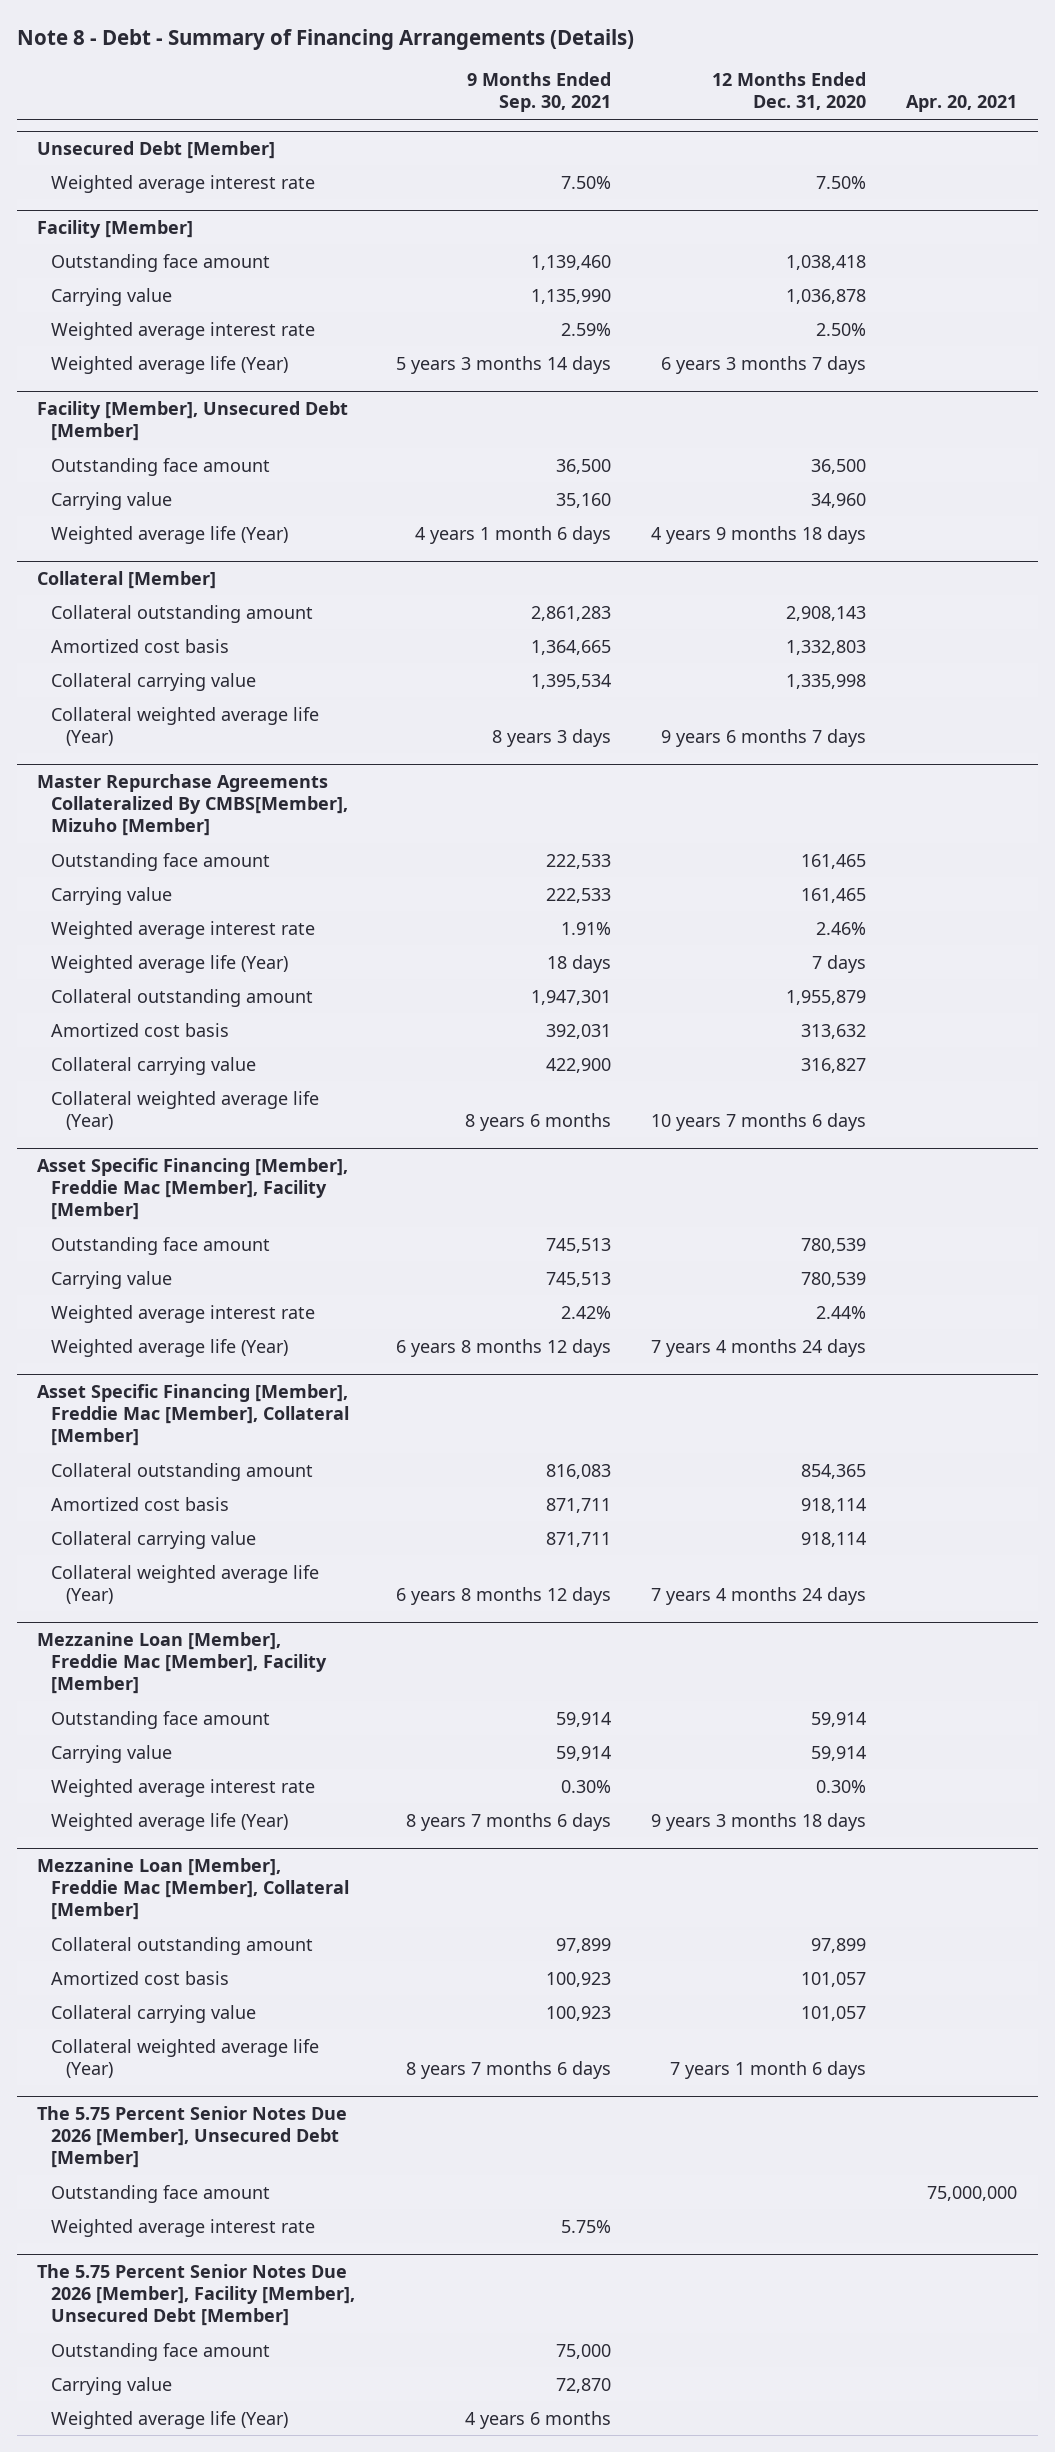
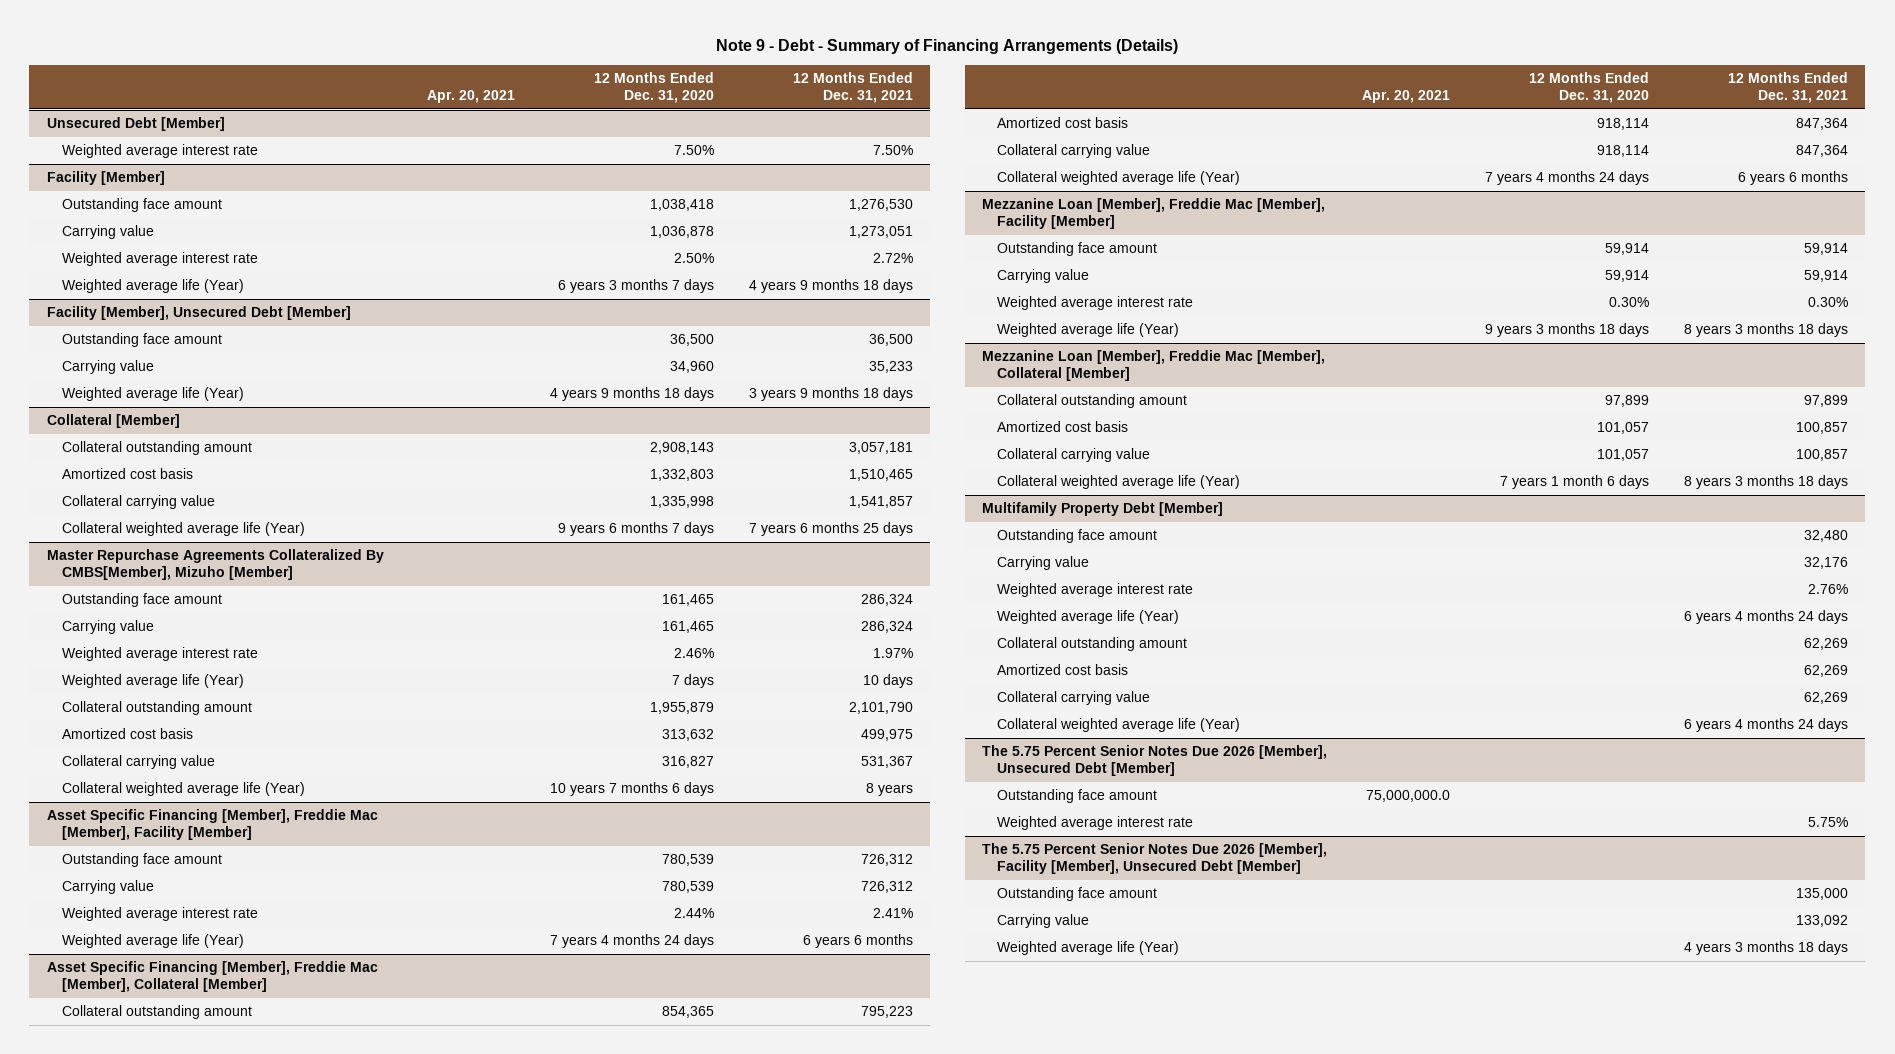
[16,28,634,50] Note 8 - Debt - Summary of Financing Arrangements (Details) -> [716,38,1179,54] Note 9 - Debt - Summary of Financing Arrangements (Details)
[466,72,611,113] 9 Months Ended Sep. 30, 2021 -> none
none -> [792,72,913,104] 12 Months Ended Dec. 31, 2021
none -> [982,502,1224,517] Multifamily Property Debt [Member]
none -> [997,529,1158,544] Outstanding face amount
none -> [997,556,1090,571] Carrying value
none -> [997,583,1194,598] Weighted average interest rate
none -> [997,610,1180,625] Weighted average life (Year)
none -> [997,637,1188,652] Collateral outstanding amount
none -> [997,664,1129,676] Amortized cost basis
none -> [997,691,1151,706] Collateral carrying value
none -> [997,718,1241,733] Collateral weighted average life (Year)
[927,2185,1018,2201] 75,000,000 -> [1366,790,1451,803] 75,000,000.0

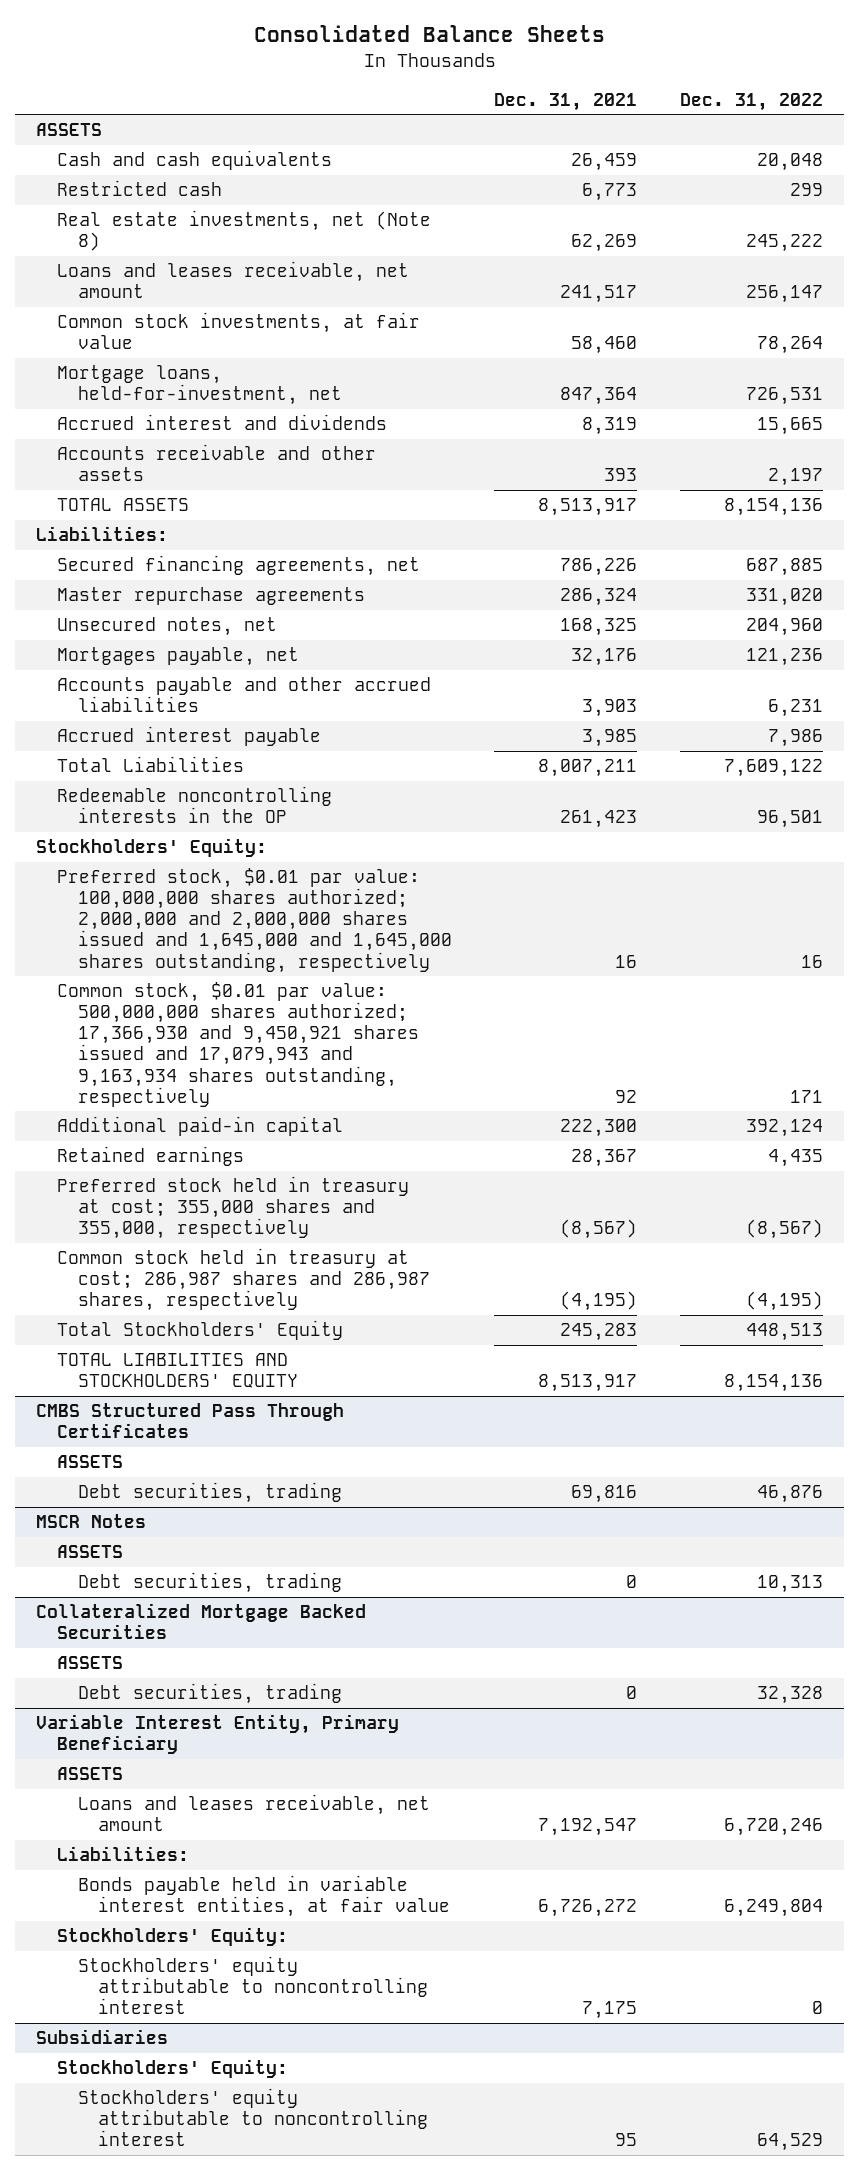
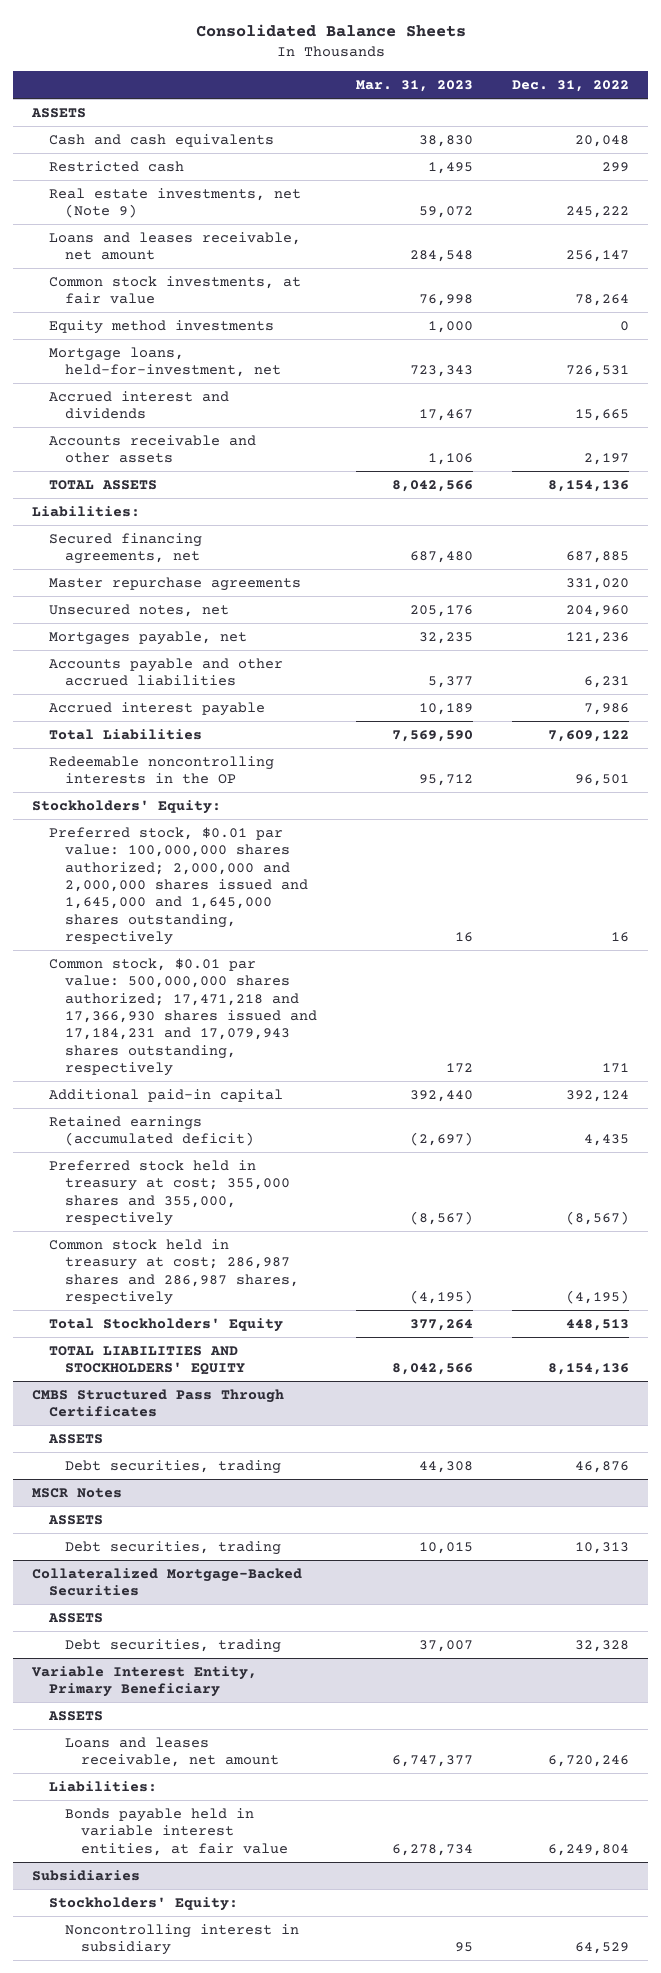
[494,92,638,111] Dec. 31, 2021 -> none
none -> [355,80,473,93] Mar. 31, 2023
[56,210,431,252] Real estate investments, net (Note 8) -> [48,187,301,219] Real estate investments, net (Note 9)
none -> [48,319,274,334] Equity method investments
[56,982,419,1107] Common stock, $0.01 par value: 500,000,000 shares authorized; 17,366,930 and 9,450,921 shares issued and 17,079,943 and 9,163,934 shares outstanding, respectively -> [48,957,317,1077] Common stock, $0.01 par value: 500,000,000 shares authorized; 17,471,218 and 17,366,930 shares issued and 17,184,231 and 17,079,943 shares outstanding, respectively
[56,1146,244,1167] Retained earnings -> [48,1115,254,1147] Retained earnings (accumulated deficit)
[36,1603,367,1640] Collateralized Mortgage Backed Securities -> [32,1567,303,1597] Collateralized Mortgage-Backed Securities
[56,1927,288,1947] Stockholders' Equity: -> none
[77,1956,429,2015] Stockholders' equity attributable to noncontrolling interest -> none
[77,2088,429,2147] Stockholders' equity attributable to noncontrolling interest -> [64,1923,299,1956] Noncontrolling interest in subsidiary

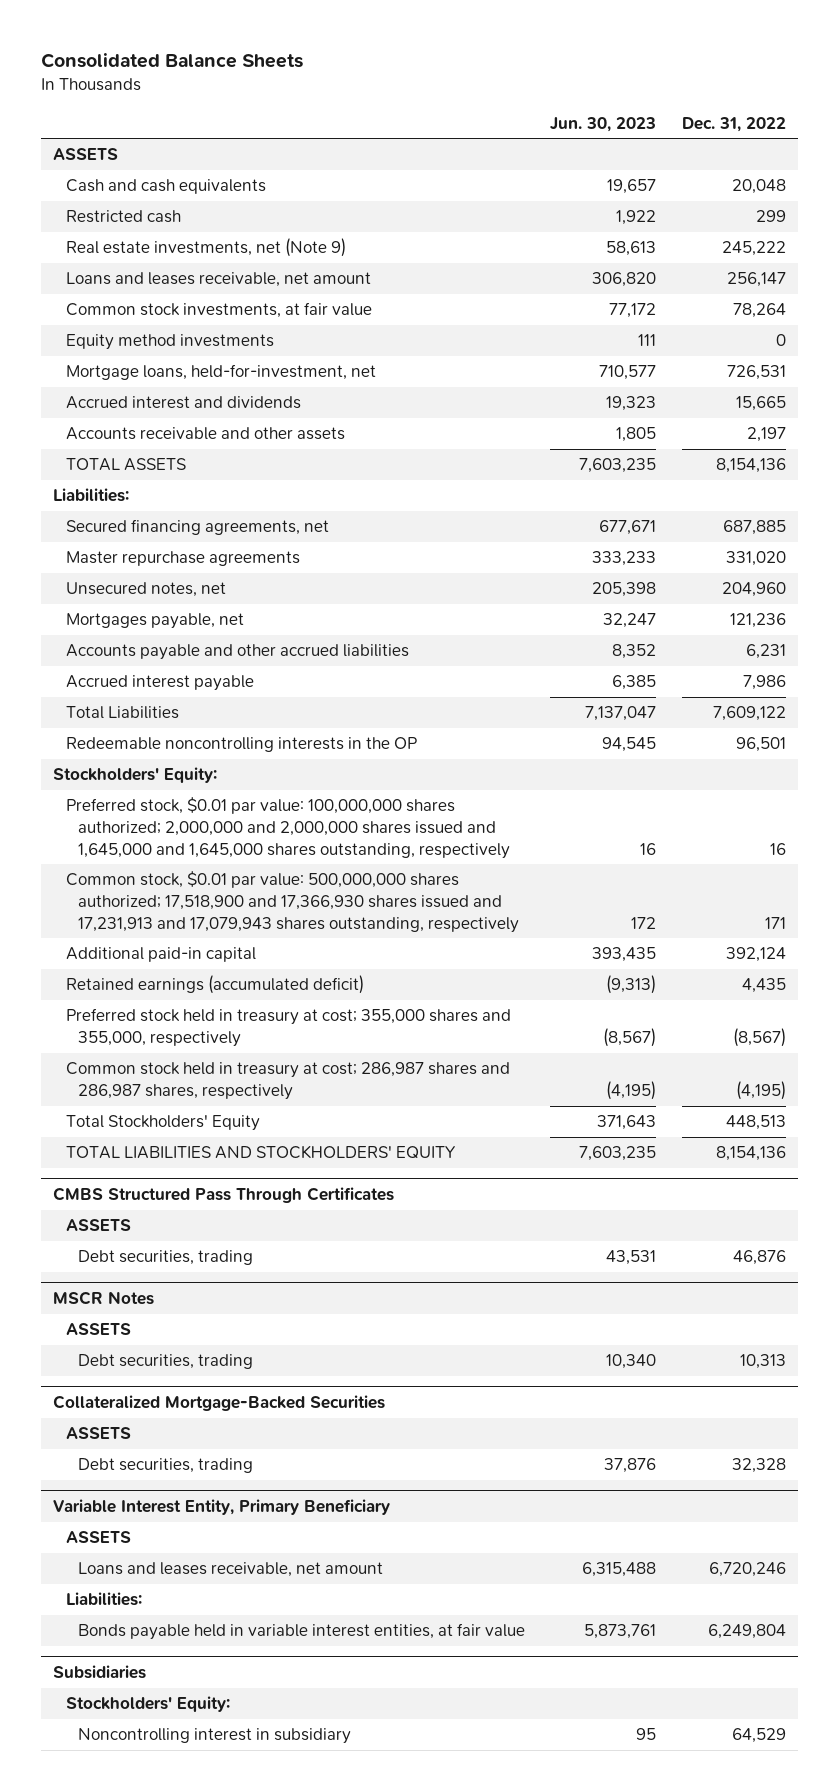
[355,80,473,93] Mar. 31, 2023 -> none
none -> [550,116,657,132] Jun. 30, 2023
[48,957,317,1077] Common stock, $0.01 par value: 500,000,000 shares authorized; 17,471,218 and 17,366,930 shares issued and 17,184,231 and 17,079,943 shares outstanding, respectively -> [65,871,520,933] Common stock, $0.01 par value: 500,000,000 shares authorized; 17,518,900 and 17,366,930 shares issued and 17,231,913 and 17,079,943 shares outstanding, respectively

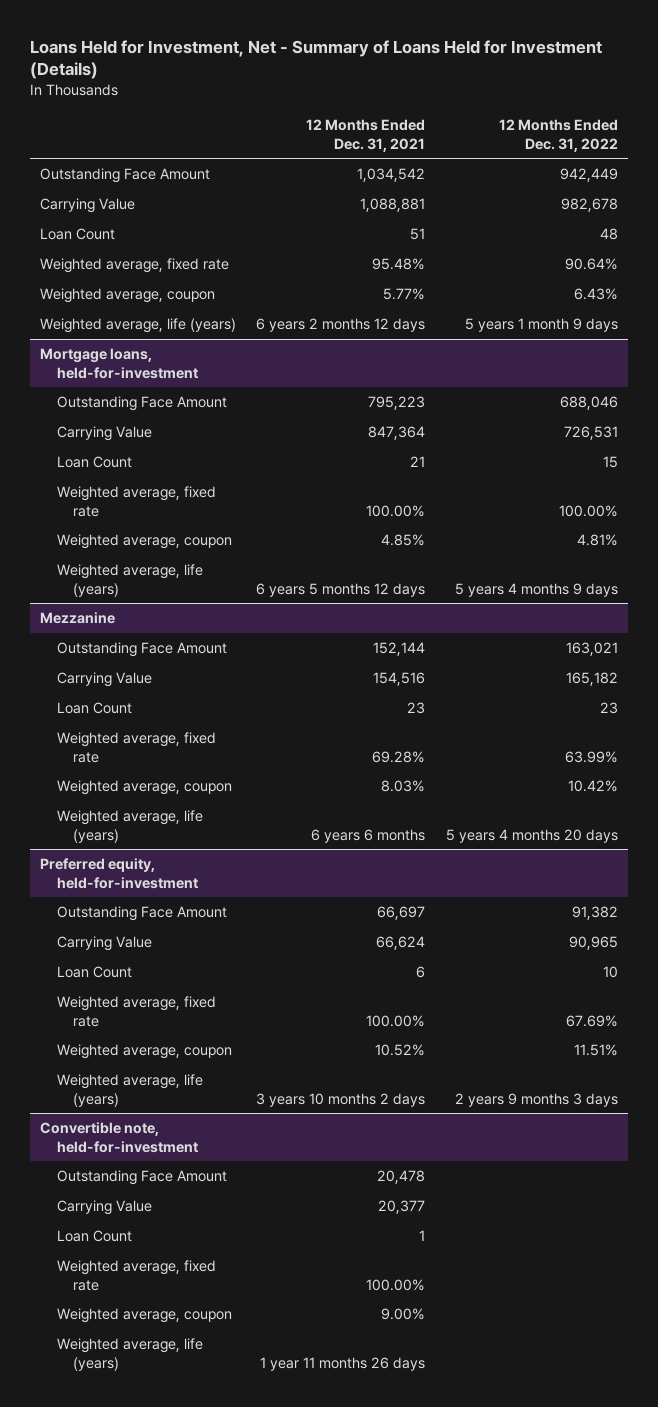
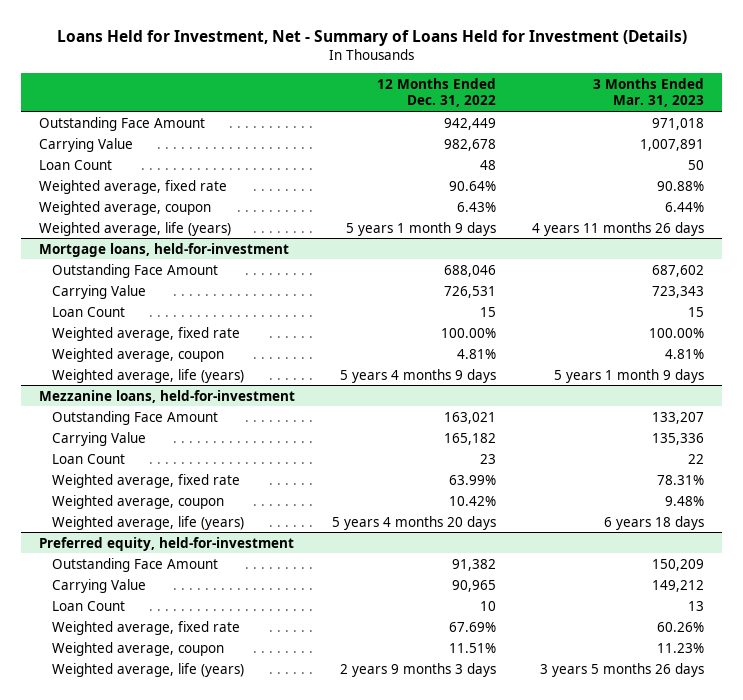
[306,118,426,152] 12 Months Ended Dec. 31, 2021 -> none
none -> [592,77,704,108] 3 Months Ended Mar. 31, 2023
[39,611,115,624] Mezzanine -> [39,389,296,403] Mezzanine loans, held-for-investment
[39,1121,198,1153] Convertible note, held-for-investment -> none
[56,1169,227,1185] Outstanding Face Amount -> none
[56,1199,152,1215] Carrying Value -> none
[56,1229,132,1242] Loan Count -> none
[56,1259,216,1291] Weighted average, fixed rate -> none
[56,1307,232,1323] Weighted average, coupon -> none
[56,1337,203,1371] Weighted average, life (years) -> none

